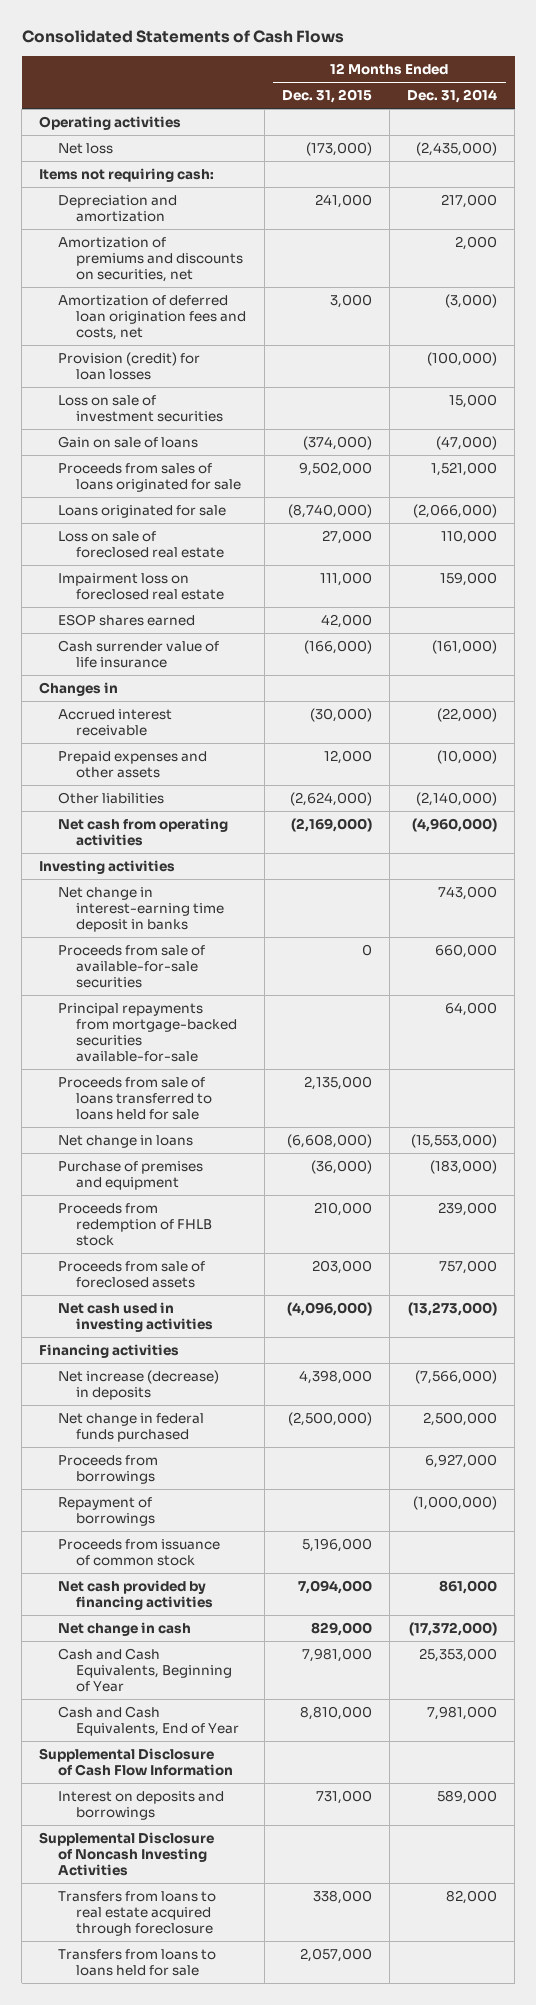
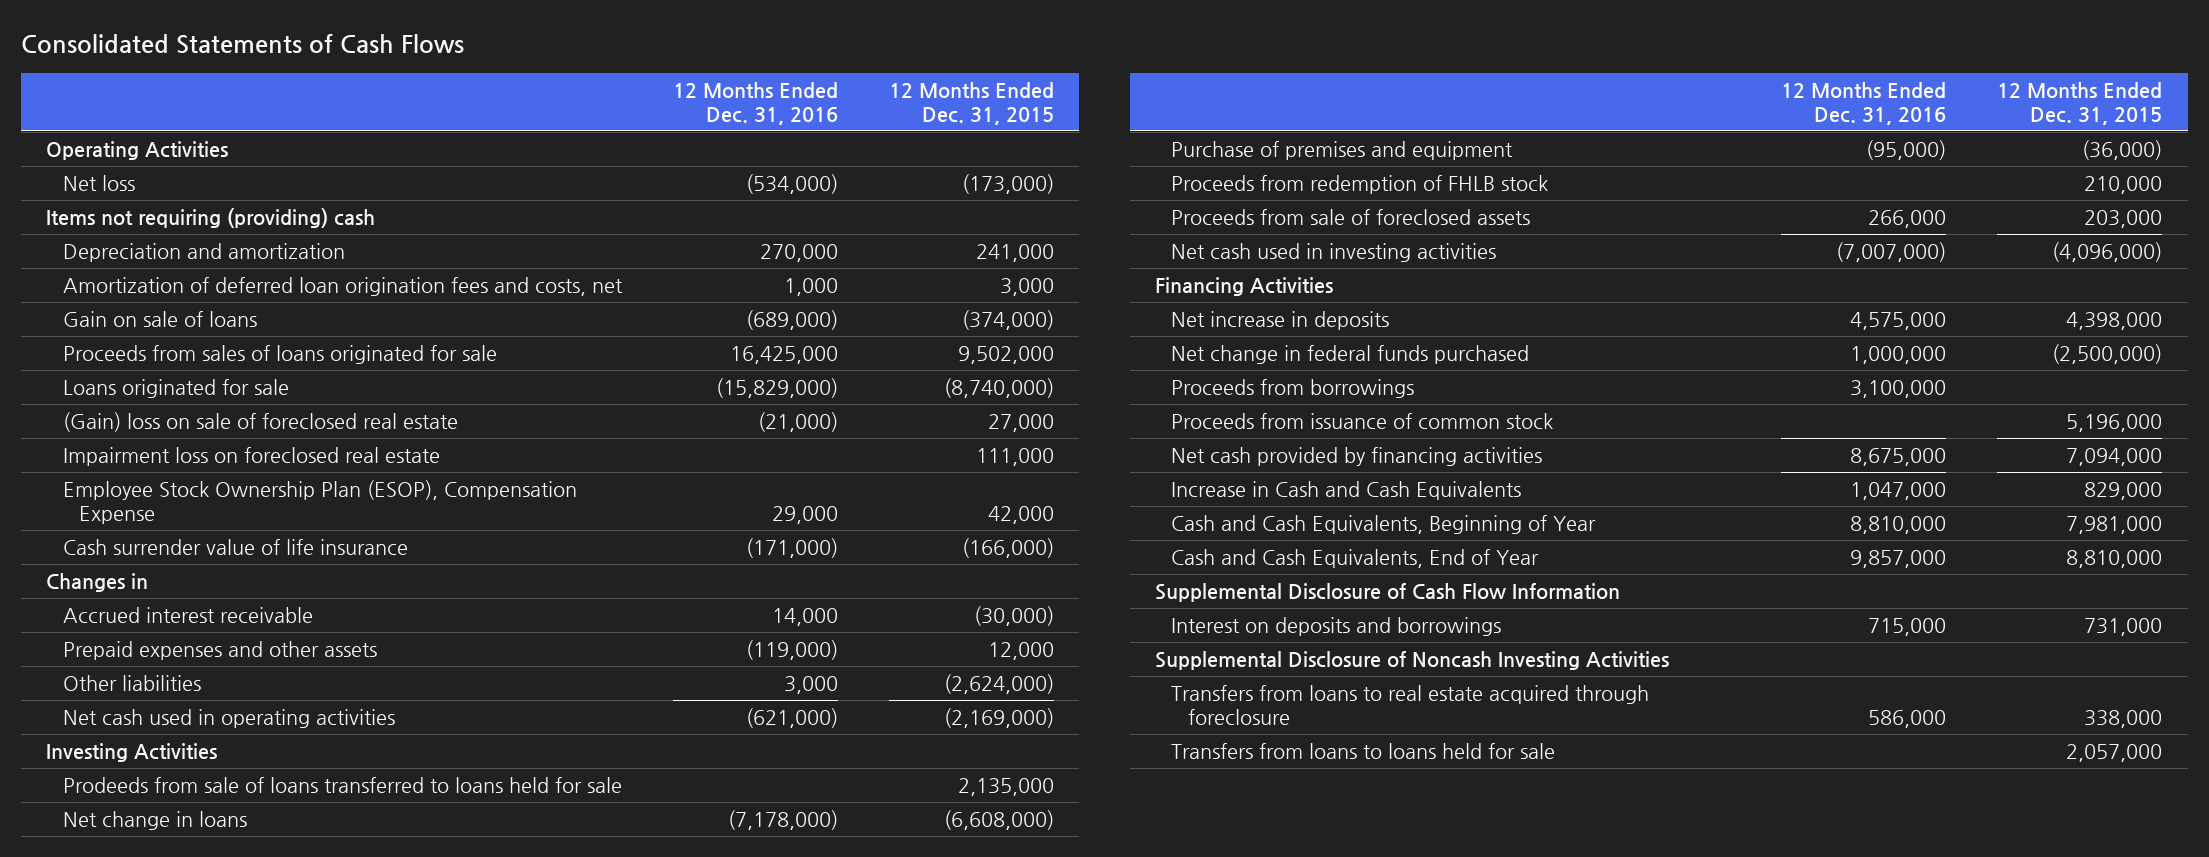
[407,89,498,104] Dec. 31, 2014 -> none
none -> [672,81,838,125] 12 Months Ended Dec. 31, 2016
[39,116,182,131] Operating activities -> [46,141,229,161] Operating Activities
[39,168,215,183] Items not requiring cash: -> [46,208,376,229] Items not requiring (providing) cash
[57,237,244,282] Amortization of premiums and discounts on securities, net -> none
[57,352,200,380] Provision (credit) for loan losses -> none
[57,395,224,422] Loss on sale of investment securities -> none
[57,531,225,558] Loss on sale of foreclosed real estate -> [62,412,458,433] (Gain) loss on sale of foreclosed real estate
[57,614,195,627] ESOP shares earned -> [62,480,577,525] Employee Stock Ownership Plan (ESOP), Compensation Expense
[57,887,225,932] Net change in interest-earning time deposit in banks -> none
[57,945,205,988] Proceeds from sale of available-for-sale securities -> none
[57,1003,238,1062] Principal repayments from mortgage-backed securities available-for-sale -> none
[57,818,228,846] Net cash from operating activities -> [62,709,395,729] Net cash used in operating activities
[39,860,176,875] Investing activities -> [46,743,218,763] Investing Activities
[57,1077,213,1120] Proceeds from sale of loans transferred to loans held for sale -> [62,777,622,794] Prodeeds from sale of loans transferred to loans held for sale
[39,1344,180,1359] Financing activities -> [1154,277,1333,297] Financing Activities
[57,1370,219,1400] Net increase (decrease) in deposits -> [1171,311,1390,331] Net increase in deposits
[57,1497,156,1526] Repayment of borrowings -> none
[57,1622,191,1637] Net change in cash -> [1171,481,1522,501] Increase in Cash and Cash Equivalents

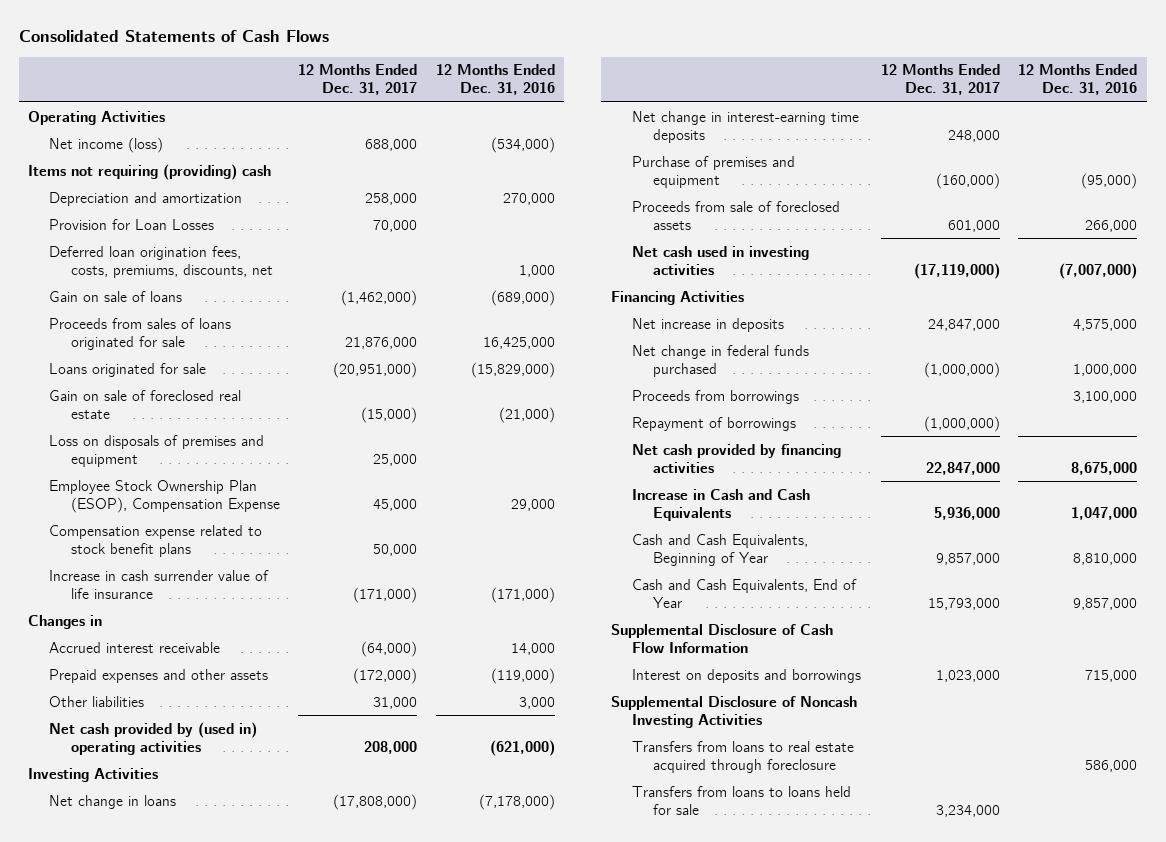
[888,81,1054,125] 12 Months Ended Dec. 31, 2015 -> none
none -> [298,64,418,96] 12 Months Ended Dec. 31, 2017
[62,175,135,192] Net loss -> [49,136,164,153] Net income (loss)
none -> [49,218,215,230] Provision for Loan Losses
[62,277,623,297] Amortization of deferred loan origination fees and costs, net -> [49,245,273,278] Deferred loan origination fees, costs, premiums, discounts, net
[62,447,440,467] Impairment loss on foreclosed real estate -> none
[62,412,458,433] (Gain) loss on sale of foreclosed real estate -> [49,389,242,419] Gain on sale of foreclosed real estate
none -> [49,434,265,467] Loss on disposals of premises and equipment
none -> [49,524,263,557] Compensation expense related to stock benefit plans
[62,539,408,556] Cash surrender value of life insurance -> [49,569,270,599] Increase in cash surrender value of life insurance
[62,709,395,729] Net cash used in operating activities -> [49,721,258,755] Net cash provided by (used in) operating activities
[62,777,622,794] Prodeeds from sale of loans transferred to loans held for sale -> none
none -> [631,110,859,143] Net change in interest-earning time deposits
[1171,175,1549,195] Proceeds from redemption of FHLB stock -> none
[1171,413,1554,430] Proceeds from issuance of common stock -> none
none -> [631,416,796,431] Repayment of borrowings

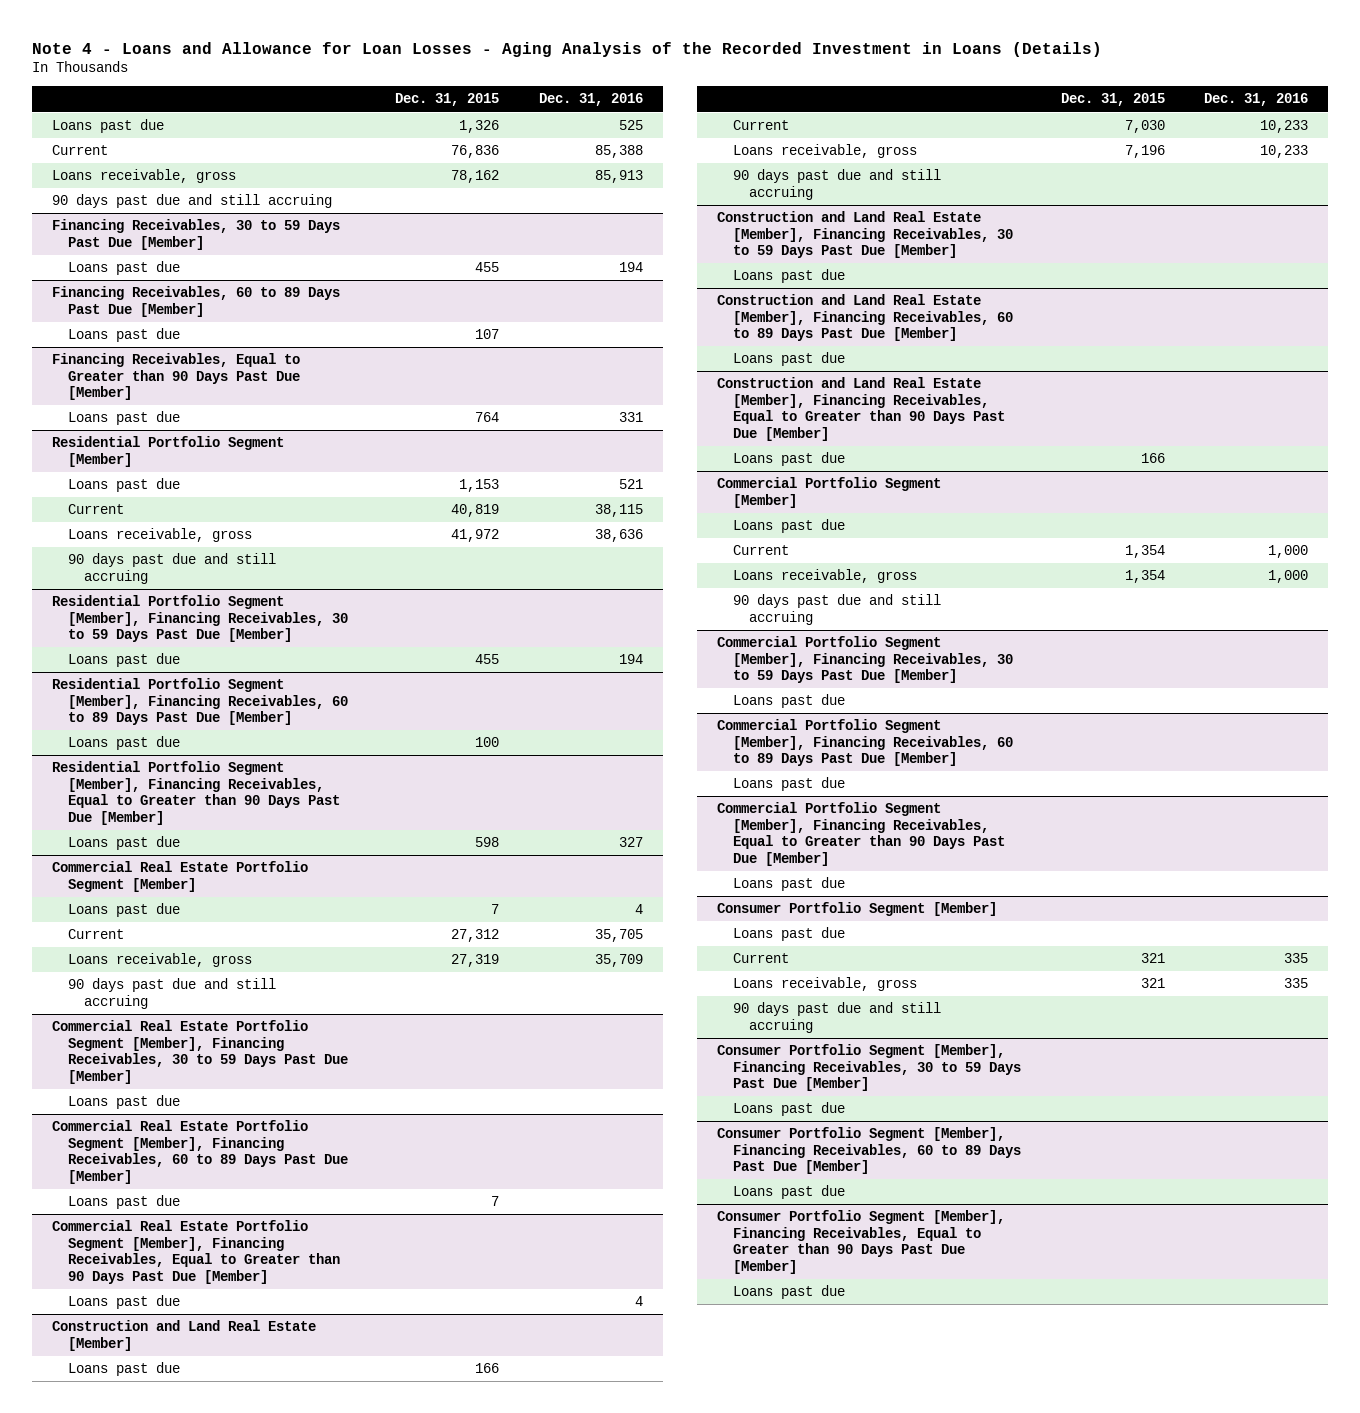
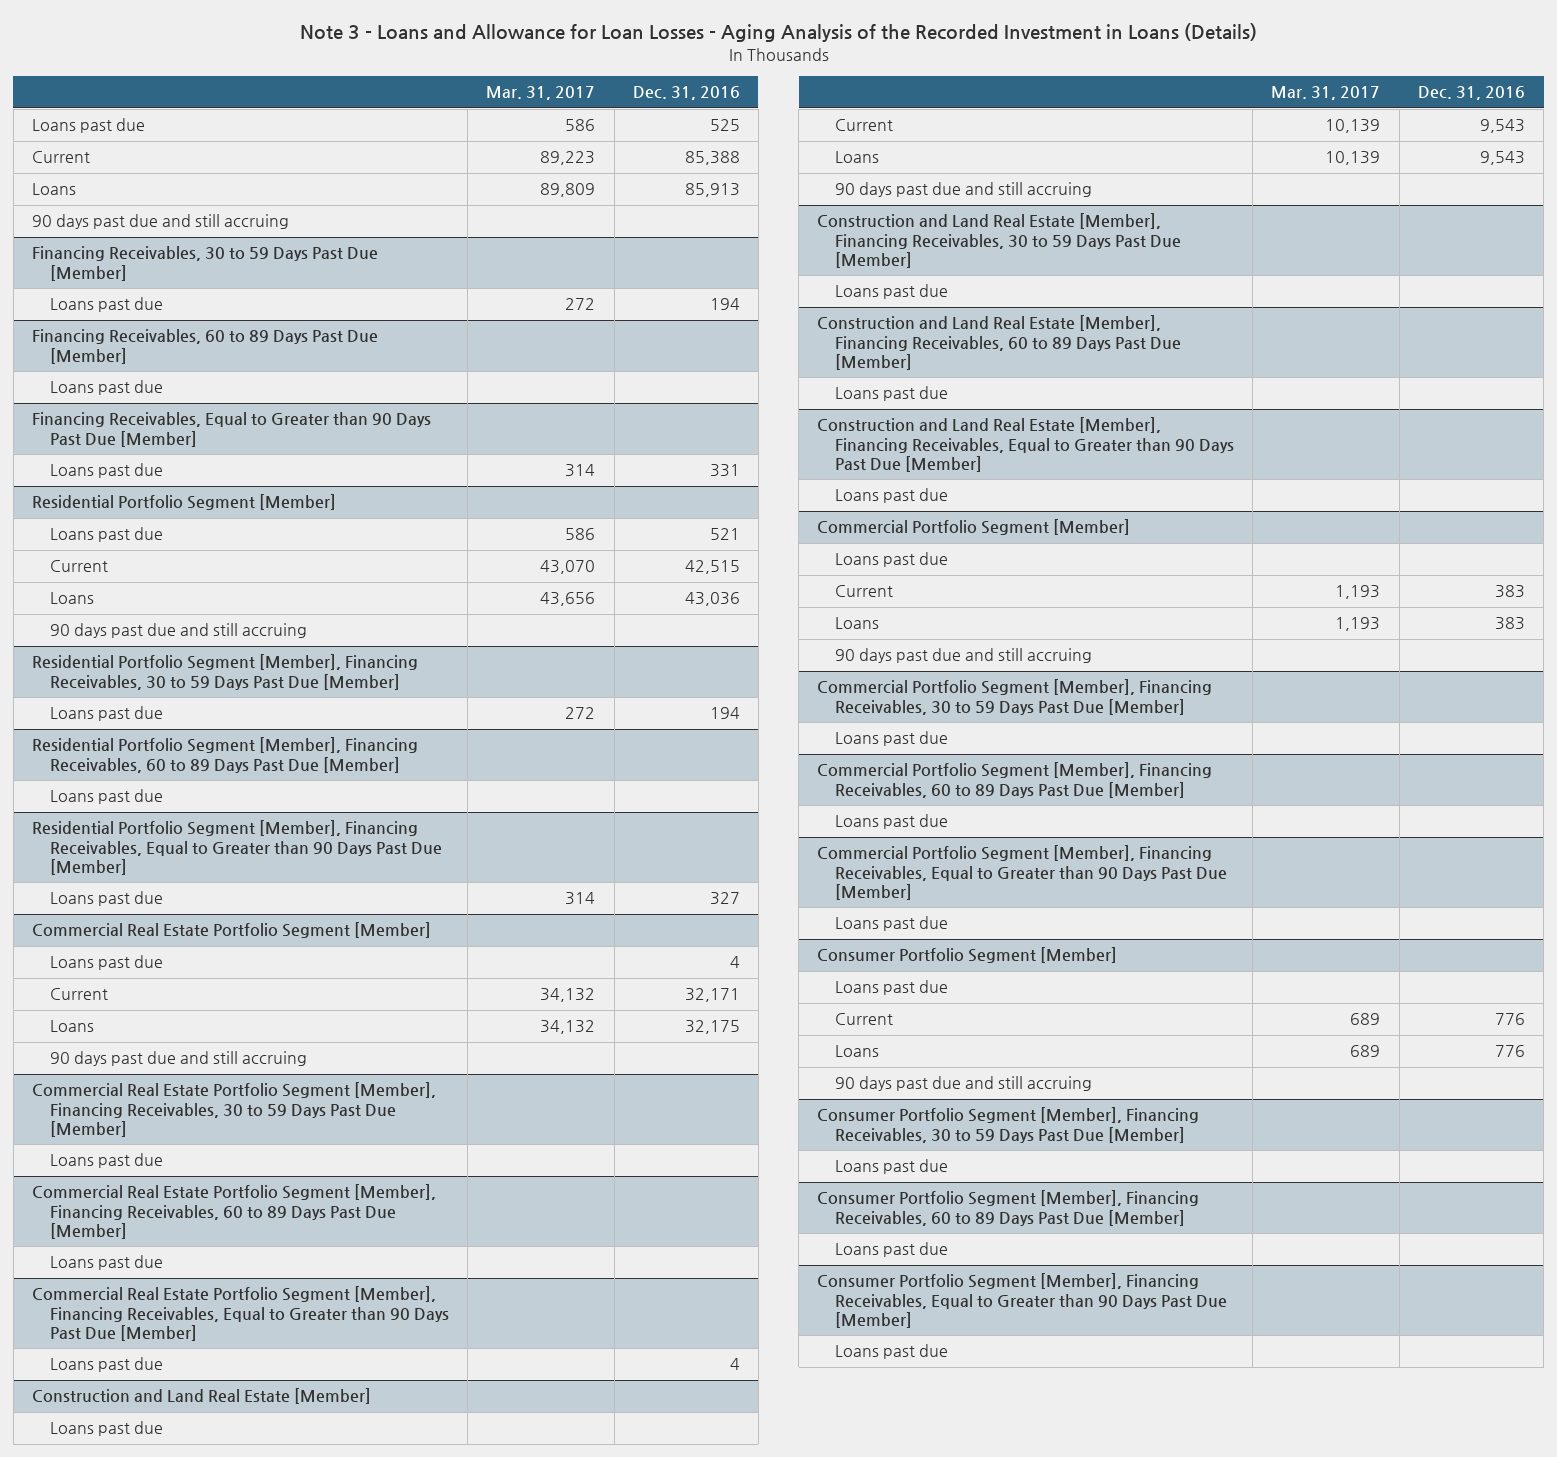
[32,41,1103,57] Note 4 - Loans and Allowance for Loan Losses - Aging Analysis of the Recorded Investment in Loans (Details) -> [299,23,1257,43] Note 3 - Loans and Allowance for Loan Losses - Aging Analysis of the Recorded Investment in Loans (Details)
[395,93,500,107] Dec. 31, 2015 -> none
none -> [486,86,596,101] Mar. 31, 2017
[52,169,237,184] Loans receivable, gross -> [32,183,77,196] Loans
[595,504,644,518] 38,115 -> [684,560,740,575] 42,515
[67,528,252,543] Loans receivable, gross -> [49,592,94,605] Loans
[595,529,644,543] 38,636 -> [684,592,740,607] 43,036
[595,929,644,943] 35,705 -> [684,988,740,1003] 32,171
[67,953,252,968] Loans receivable, gross -> [49,1020,94,1033] Loans
[595,954,644,968] 35,709 -> [684,1020,740,1035] 32,175
[1260,120,1309,134] 10,233 -> [1479,119,1525,134] 9,543
[733,144,918,159] Loans receivable, gross -> [834,151,879,164] Loans
[1260,145,1309,159] 10,233 -> [1479,151,1525,166] 9,543
[1268,545,1309,559] 1,000 -> [1494,585,1525,599] 383
[733,569,918,584] Loans receivable, gross -> [834,617,879,630] Loans
[1268,570,1309,584] 1,000 -> [1494,617,1525,631] 383
[1284,953,1309,964] 335 -> [1494,1013,1525,1026] 776
[733,977,918,992] Loans receivable, gross -> [834,1045,879,1058] Loans
[1284,978,1309,989] 335 -> [1494,1045,1525,1058] 776

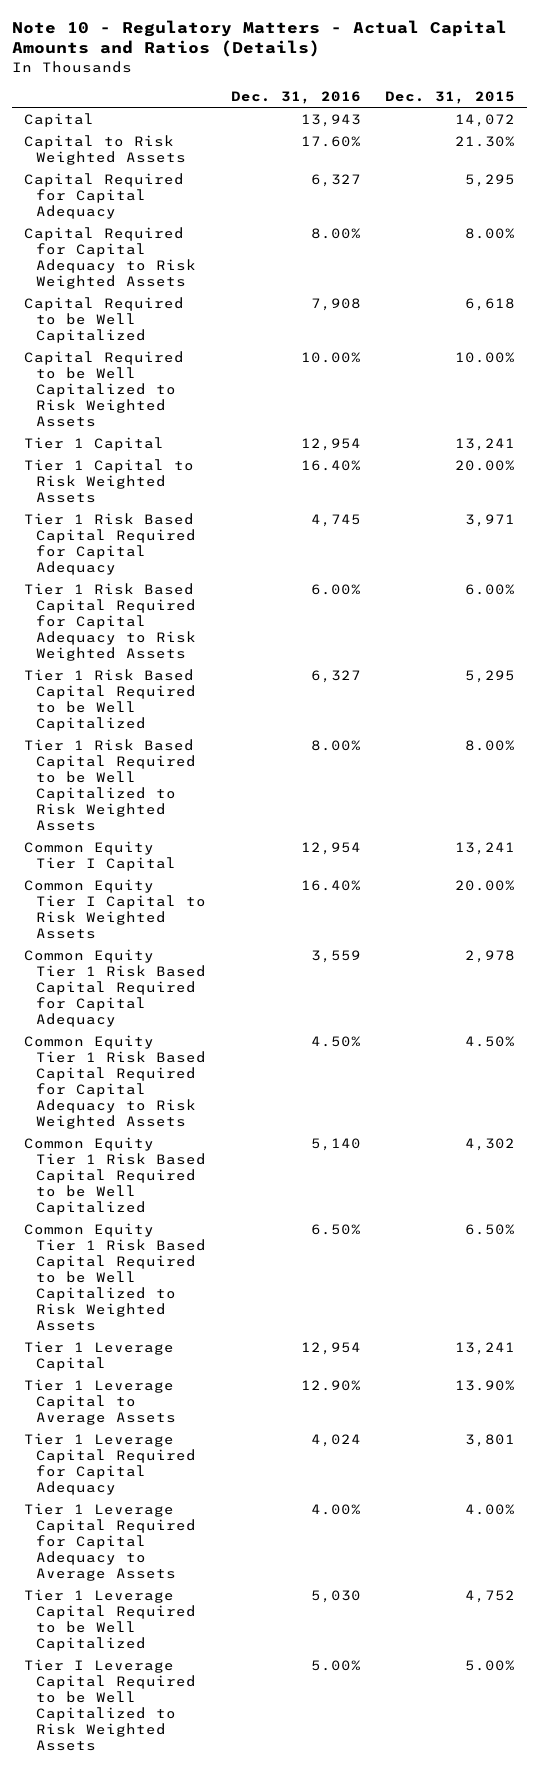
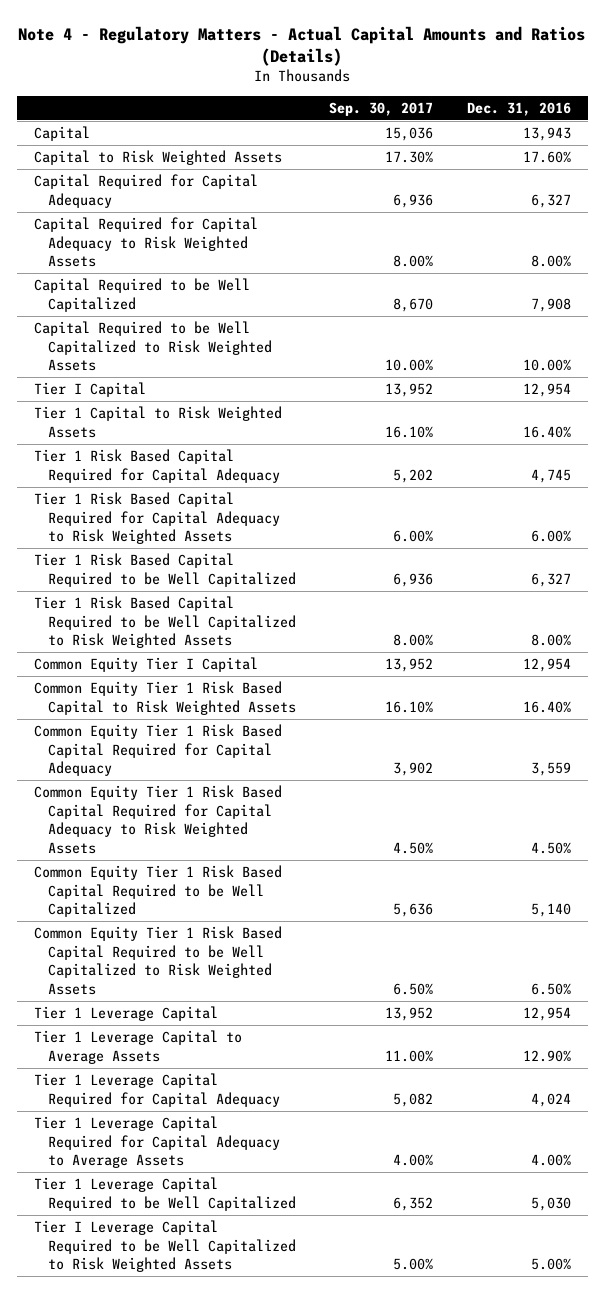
[11,19,507,58] Note 10 - Regulatory Matters - Actual Capital Amounts and Ratios (Details) -> [18,25,586,66] Note 4 - Regulatory Matters - Actual Capital Amounts and Ratios (Details)
[385,90,516,104] Dec. 31, 2015 -> none
none -> [329,101,434,116] Sep. 30, 2017
[23,436,164,451] Tier 1 Capital -> [33,382,146,398] Tier I Capital
[23,878,207,939] Common Equity Tier I Capital to Risk Weighted Assets -> [33,681,296,715] Common Equity Tier 1 Risk Based Capital to Risk Weighted Assets

